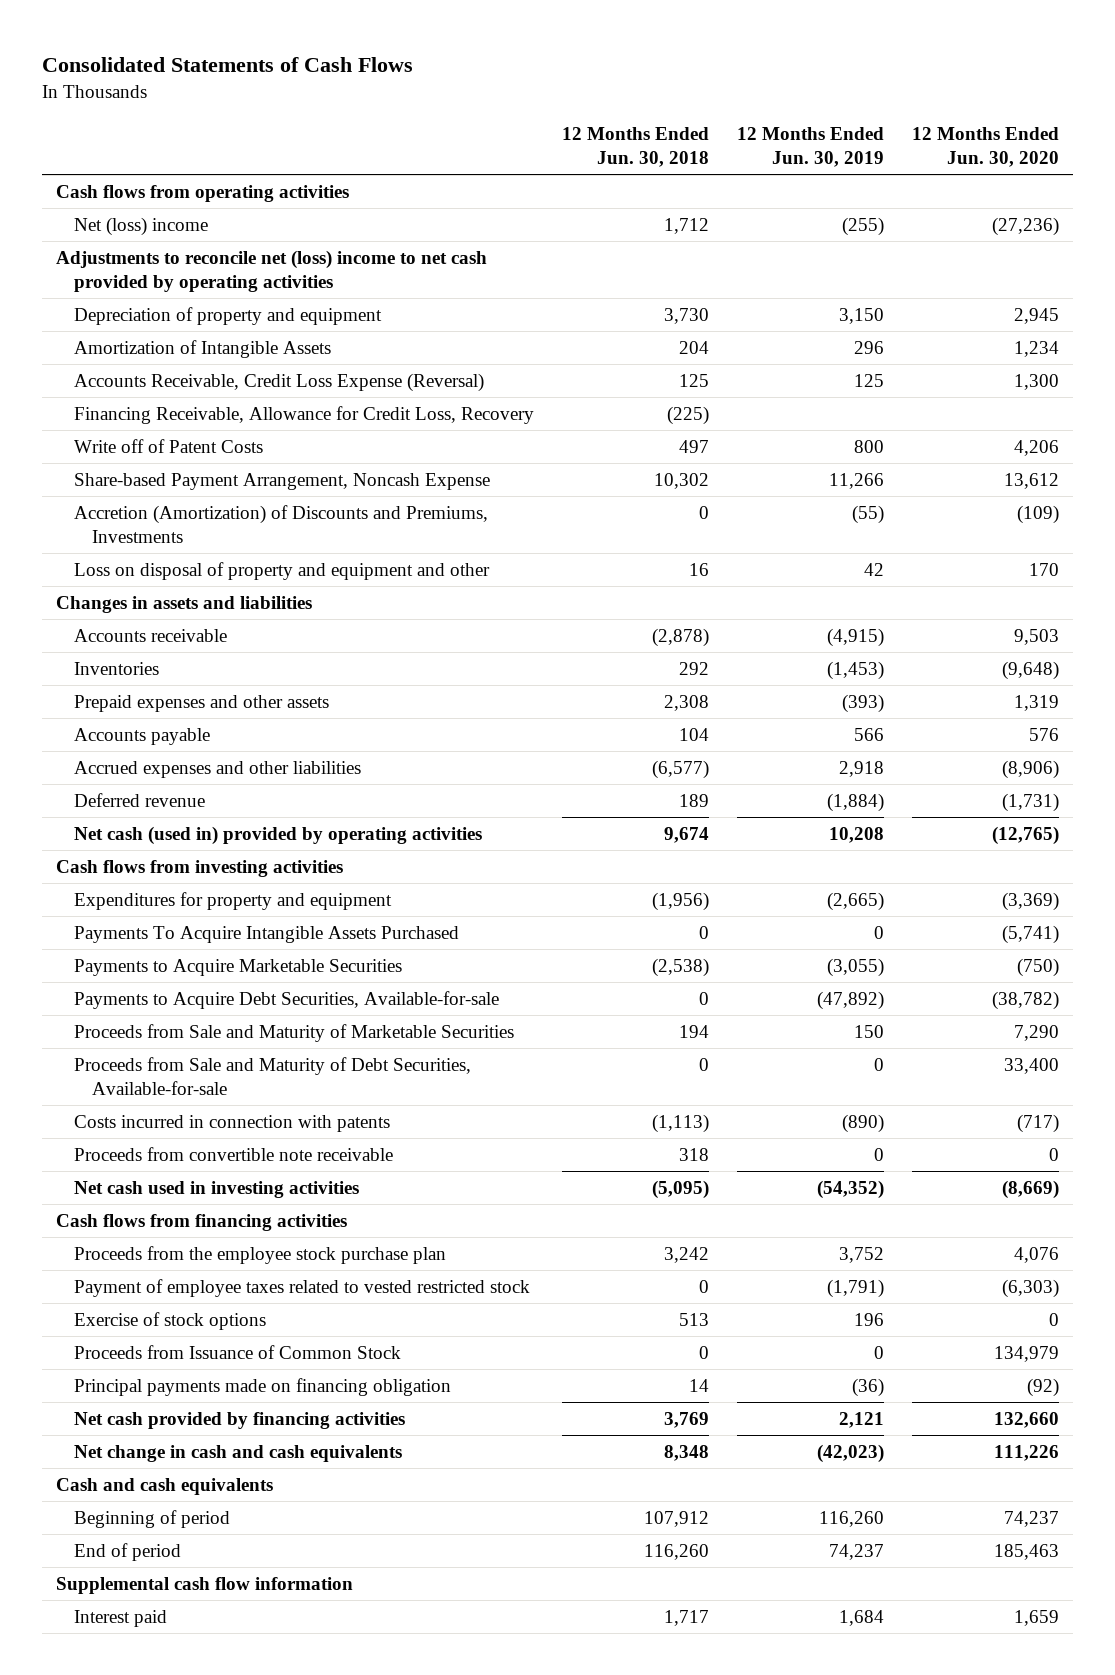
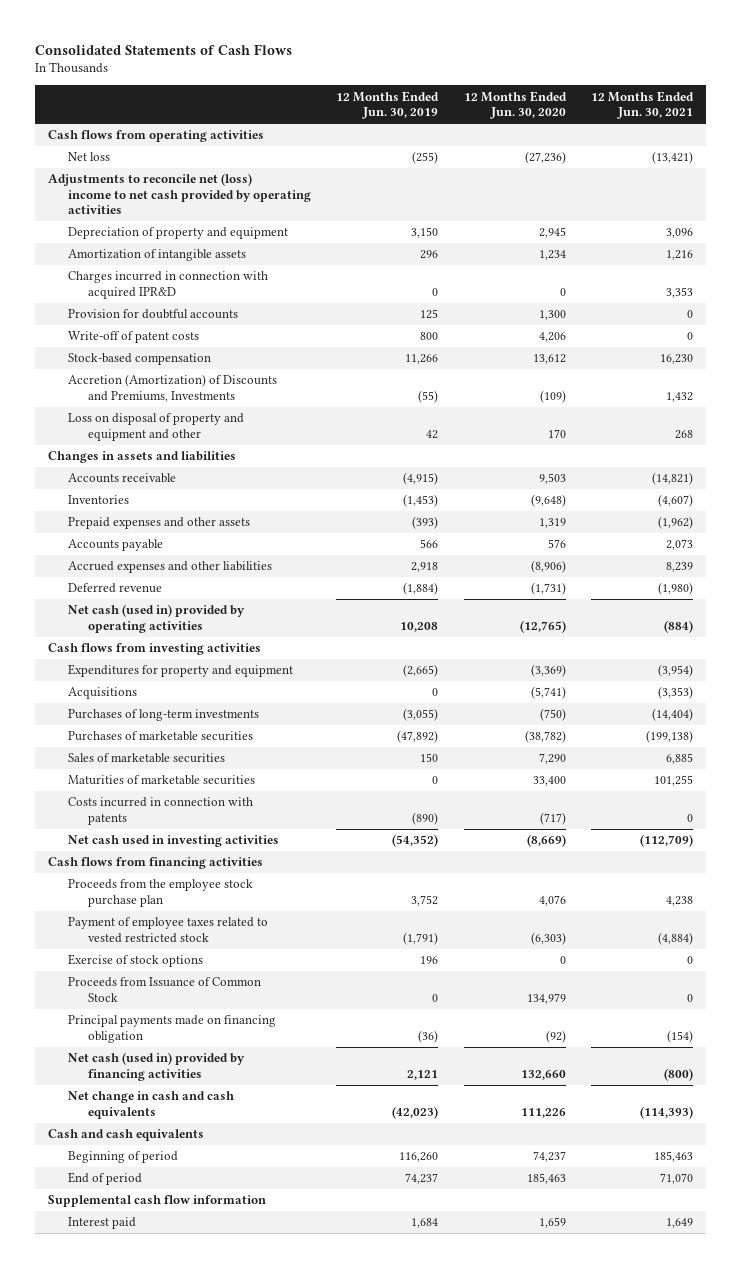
[562,126,710,168] 12 Months Ended Jun. 30, 2018 -> none
none -> [591,90,695,120] 12 Months Ended Jun. 30, 2021
[74,216,209,236] Net (loss) income -> [67,152,110,162] Net loss
[74,405,535,424] Financing Receivable, Allowance for Credit Loss, Recovery -> none
[74,339,332,358] Amortization of Intangible Assets -> [67,249,246,262] Amortization of intangible assets
none -> [67,271,268,299] Charges incurred in connection with acquired IPR&D
[74,372,485,392] Accounts Receivable, Credit Loss Expense (Reversal) -> [67,309,238,320] Provision for doubtful accounts
[74,438,264,453] Write off of Patent Costs -> [67,331,199,344] Write-off of patent costs
[74,472,491,490] Share-based Payment Arrangement, Noncash Expense -> [67,353,211,366] Stock-based compensation
[74,925,460,943] Payments To Acquire Intangible Assets Purchased -> [67,687,137,700] Acquisitions
[74,958,403,976] Payments to Acquire Marketable Securities -> [67,709,259,722] Purchases of long-term investments
[74,990,500,1009] Payments to Acquire Debt Securities, Available-for-sale -> [67,731,253,742] Purchases of marketable securities
[74,1023,515,1042] Proceeds from Sale and Maturity of Marketable Securities -> [67,753,225,764] Sales of marketable securities
[74,1056,472,1096] Proceeds from Sale and Maturity of Debt Securities, Available-for-sale -> [67,775,255,786] Maturities of marketable securities
[74,1146,394,1161] Proceeds from convertible note receivable -> none
[74,1411,406,1429] Net cash provided by financing activities -> [67,1052,245,1081] Net cash (used in) provided by financing activities

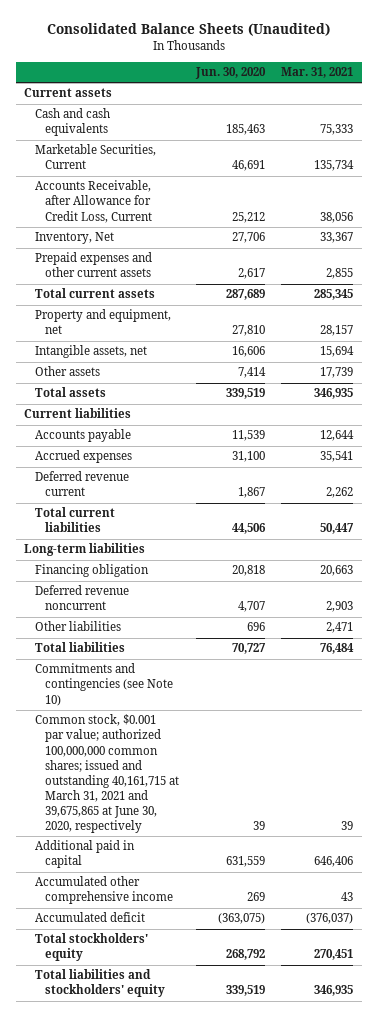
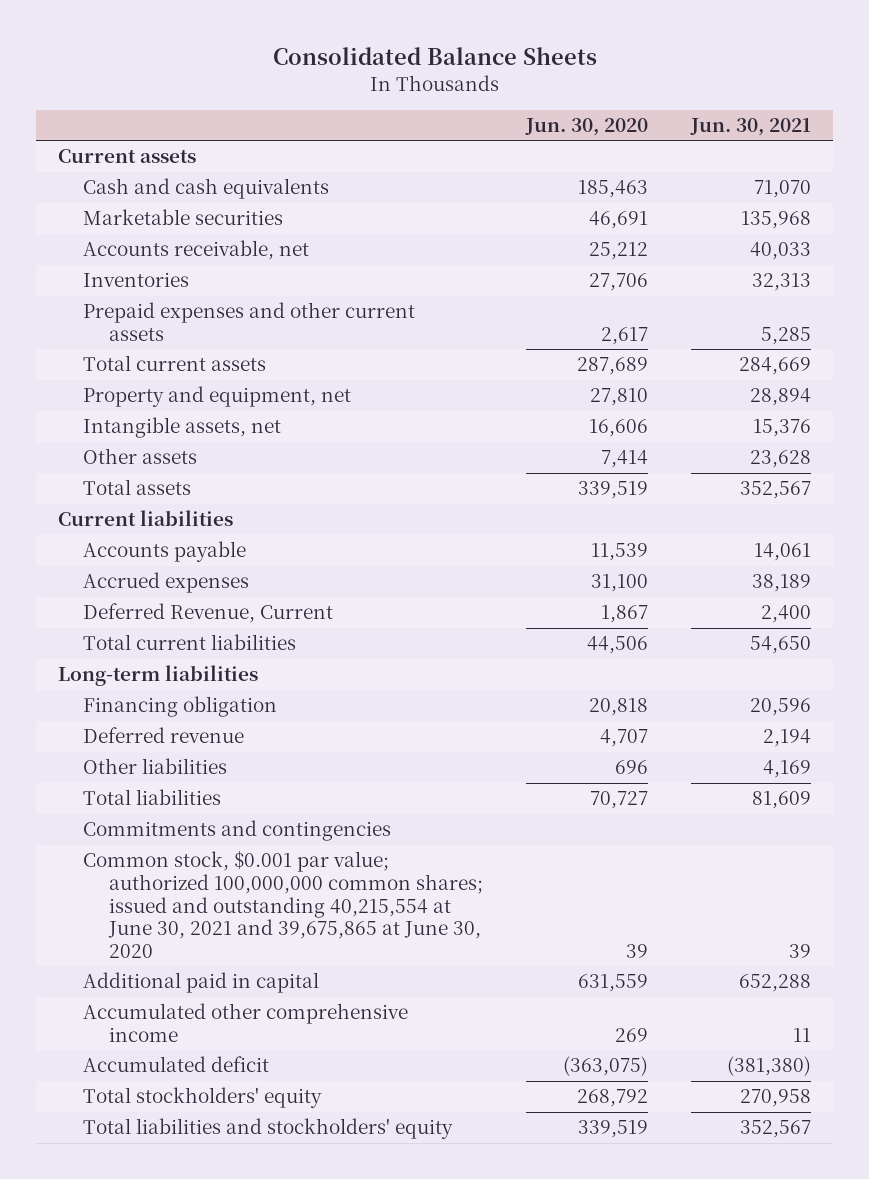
[46,23,330,37] Consolidated Balance Sheets (Unaudited) -> [272,47,597,66] Consolidated Balance Sheets
[281,66,354,78] Mar. 31, 2021 -> none
none -> [690,118,812,137] Jun. 30, 2021
[34,144,156,170] Marketable Securities, Current -> [83,209,284,226] Marketable securities
[34,180,153,223] Accounts Receivable, after Allowance for Credit Loss, Current -> [83,240,310,261] Accounts receivable, net
[34,232,114,245] Inventory, Net -> [83,272,190,288] Inventories
[34,471,129,497] Deferred revenue current -> [83,603,334,624] Deferred Revenue, Current
[34,585,129,611] Deferred revenue noncurrent -> [83,727,245,744] Deferred revenue
[34,663,174,706] Commitments and contingencies (see Note 10) -> [83,820,392,842] Commitments and contingencies
[34,714,180,833] Common stock, $0.001 par value; authorized 100,000,000 common shares; issued and outstanding 40,161,715 at March 31, 2021 and 39,675,865 at June 30, 2020, respectively -> [83,851,483,958] Common stock, $0.001 par value; authorized 100,000,000 common shares; issued and outstanding 40,215,554 at June 30, 2021 and 39,675,865 at June 30, 2020

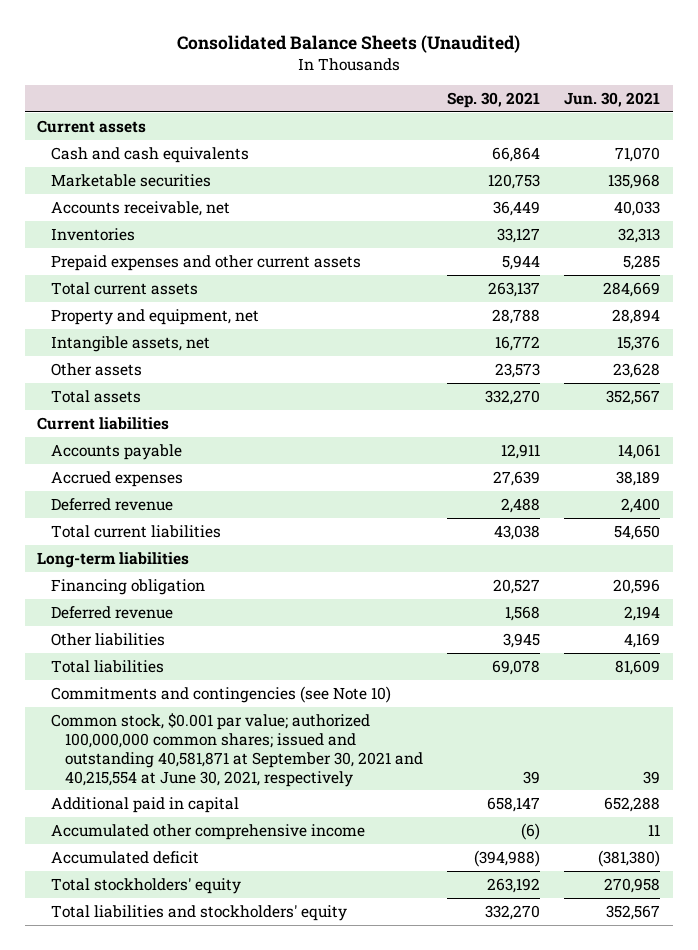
[272,47,597,66] Consolidated Balance Sheets -> [176,34,520,53] Consolidated Balance Sheets (Unaudited)
[525,118,649,137] Jun. 30, 2020 -> none
none -> [447,91,541,108] Sep. 30, 2021
[83,603,334,624] Deferred Revenue, Current -> [51,497,174,511] Deferred revenue
[83,820,392,842] Commitments and contingencies -> [51,685,392,703] Commitments and contingencies (see Note 10)
[83,851,483,958] Common stock, $0.001 par value; authorized 100,000,000 common shares; issued and outstanding 40,215,554 at June 30, 2021 and 39,675,865 at June 30, 2020 -> [51,712,424,787] Common stock, $0.001 par value; authorized 100,000,000 common shares; issued and outstanding 40,581,871 at September 30, 2021 and 40,215,554 at June 30, 2021, respectively

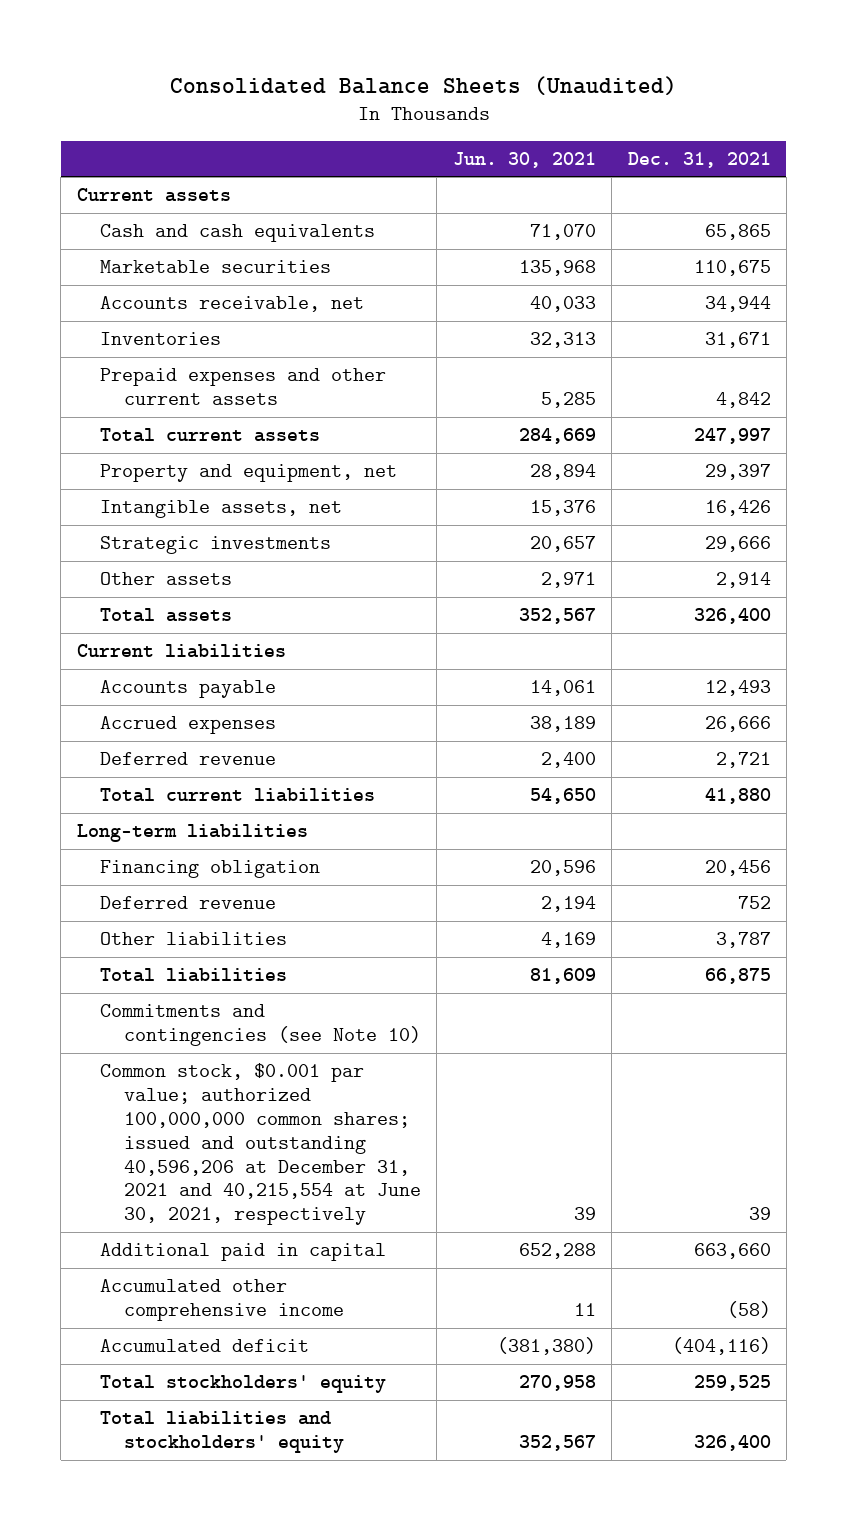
[447,91,541,108] Sep. 30, 2021 -> none
none -> [627,151,771,168] Dec. 31, 2021
none -> [100,536,332,555] Strategic investments
[613,362,661,378] 23,628 -> [540,572,596,589] 2,971
[51,712,424,787] Common stock, $0.001 par value; authorized 100,000,000 common shares; issued and outstanding 40,581,871 at September 30, 2021 and 40,215,554 at June 30, 2021, respectively -> [100,1063,421,1226] Common stock, $0.001 par value; authorized 100,000,000 common shares; issued and outstanding 40,596,206 at December 31, 2021 and 40,215,554 at June 30, 2021, respectively

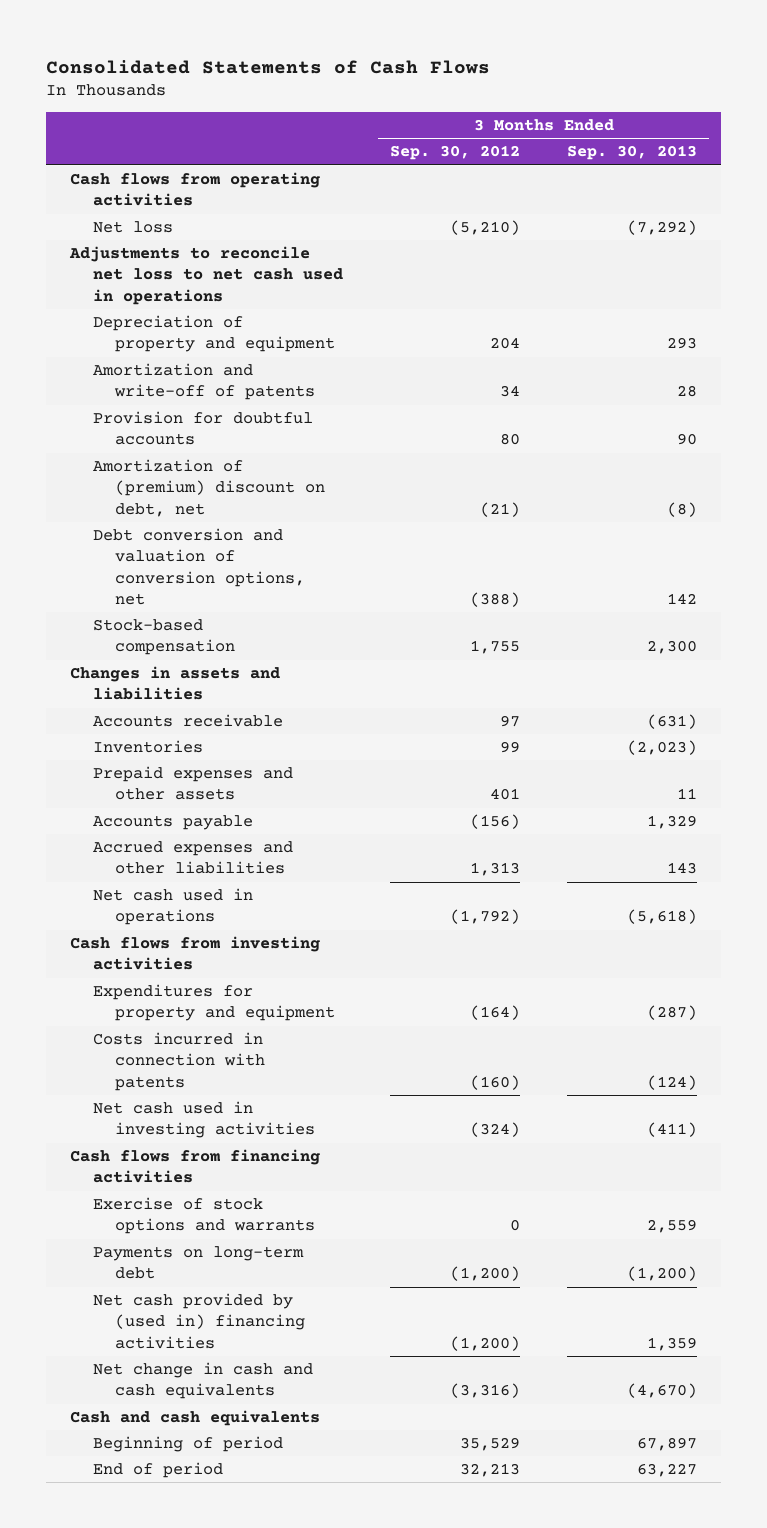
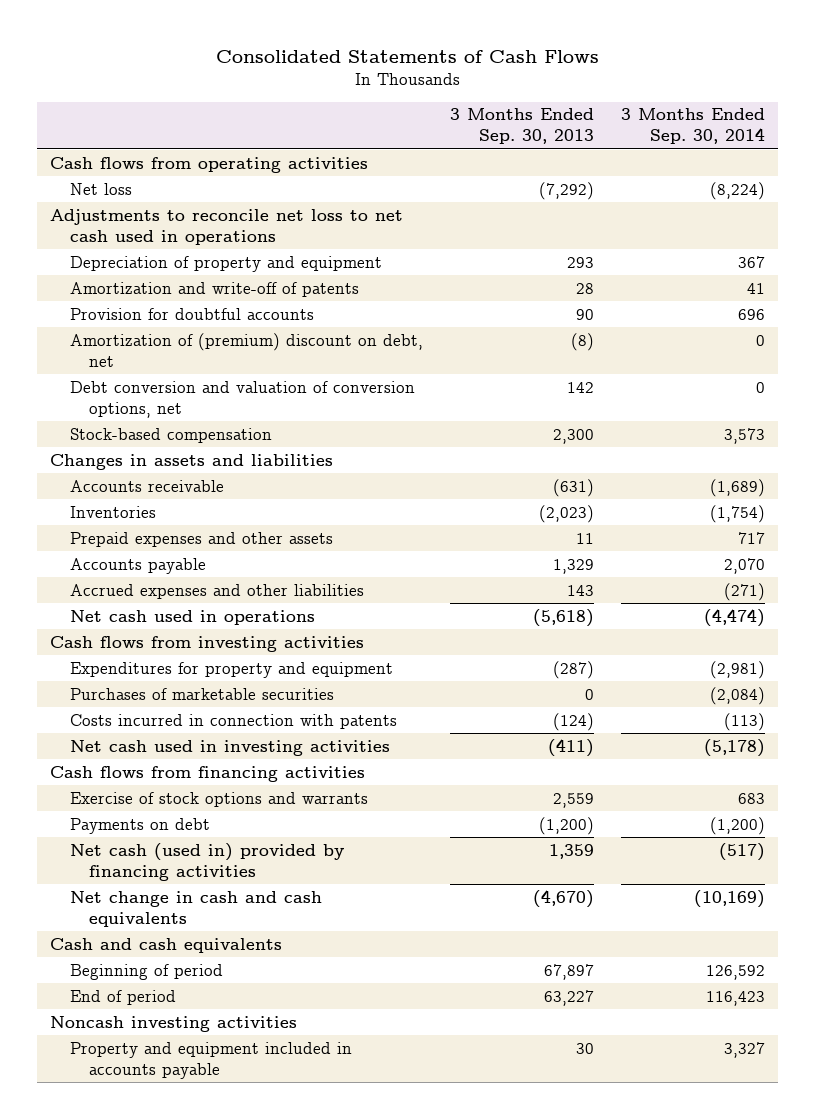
[389,145,520,161] Sep. 30, 2012 -> none
none -> [620,108,765,145] 3 Months Ended Sep. 30, 2014
none -> [69,687,334,700] Purchases of marketable securities
[92,1246,304,1280] Payments on long-term debt -> [69,817,210,834] Payments on debt
[92,1293,306,1349] Net cash provided by (used in) financing activities -> [69,842,344,881] Net cash (used in) provided by financing activities
none -> [50,1015,298,1032] Noncash investing activities
none -> [69,1041,352,1079] Property and equipment included in accounts payable

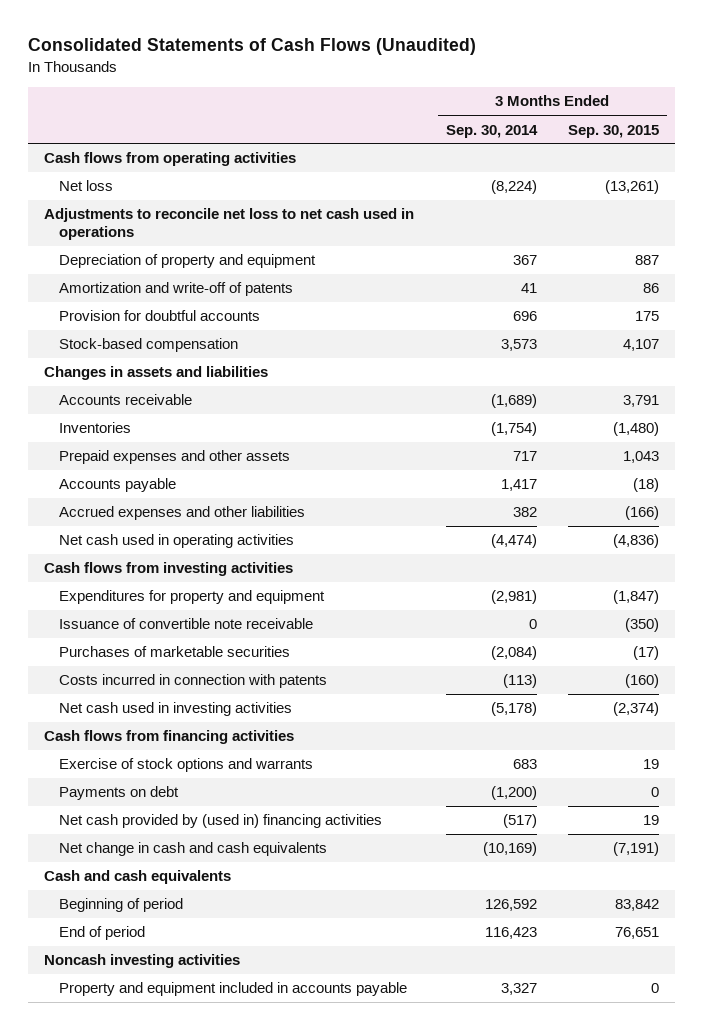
[215,49,599,63] Consolidated Statements of Cash Flows -> [27,38,476,56] Consolidated Statements of Cash Flows (Unaudited)
[449,108,594,145] 3 Months Ended Sep. 30, 2013 -> none
none -> [568,124,660,138] Sep. 30, 2015
[69,332,423,367] Amortization of (premium) discount on debt, net -> none
[69,380,415,418] Debt conversion and valuation of conversion options, net -> none
[723,557,765,574] 2,070 -> [500,479,537,492] 1,417
[723,582,765,601] (271) -> [512,507,537,518] 382
[69,609,315,625] Net cash used in operations -> [59,534,295,549] Net cash used in operating activities
none -> [59,618,314,630] Issuance of convertible note receivable
[69,842,344,881] Net cash (used in) provided by financing activities -> [59,814,383,829] Net cash provided by (used in) financing activities

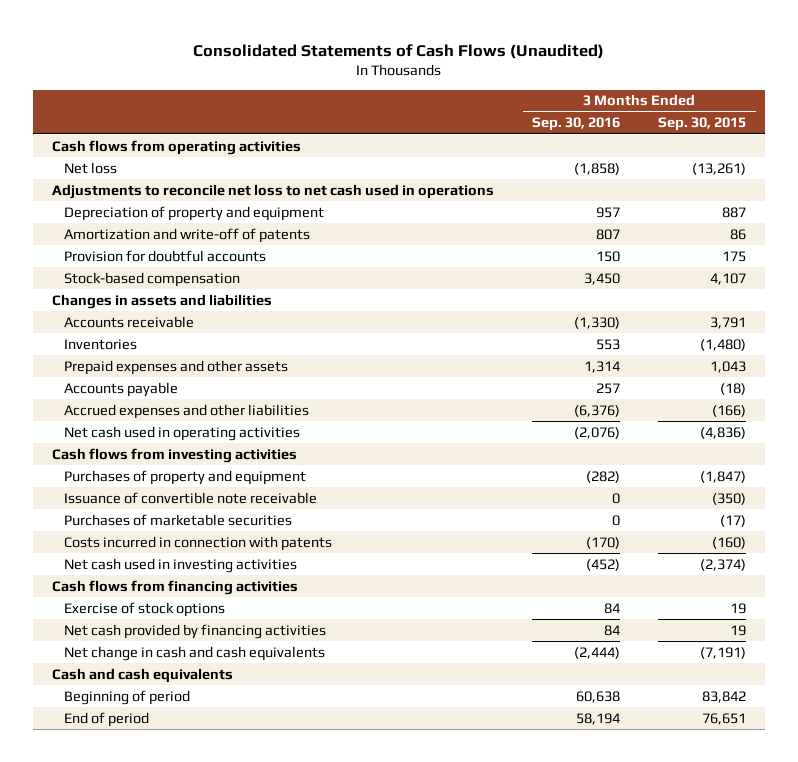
[445,124,538,138] Sep. 30, 2014 -> none
none -> [532,117,621,132] Sep. 30, 2016
[59,590,326,605] Expenditures for property and equipment -> [63,469,306,485] Purchases of property and equipment
[59,786,180,801] Payments on debt -> none
[59,758,314,773] Exercise of stock options and warrants -> [63,601,225,617] Exercise of stock options
[59,814,383,829] Net cash provided by (used in) financing activities -> [63,623,326,639] Net cash provided by financing activities
[43,954,240,969] Noncash investing activities -> none
[59,982,408,997] Property and equipment included in accounts payable -> none

